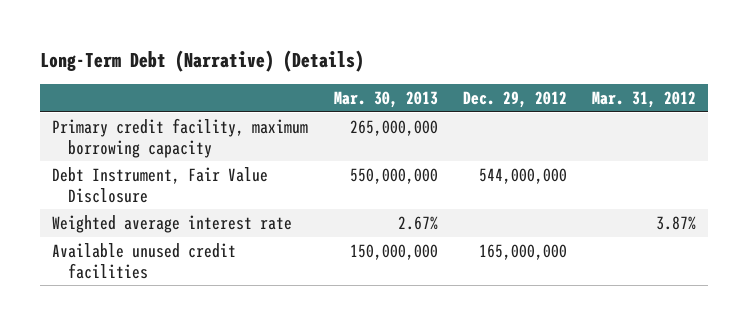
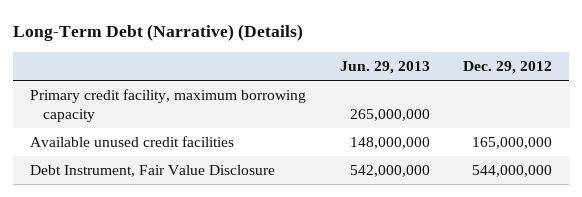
[333,90,438,108] Mar. 30, 2013 -> none
[591,90,696,108] Mar. 31, 2012 -> none
none -> [339,61,430,75] Jun. 29, 2013
[52,214,293,233] Weighted average interest rate -> none
[52,166,269,203] Debt Instrument, Fair Value Disclosure -> [29,165,275,178] Debt Instrument, Fair Value Disclosure

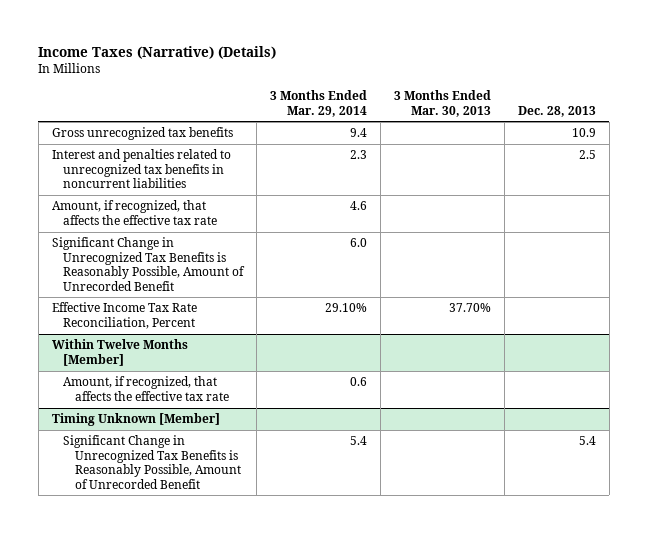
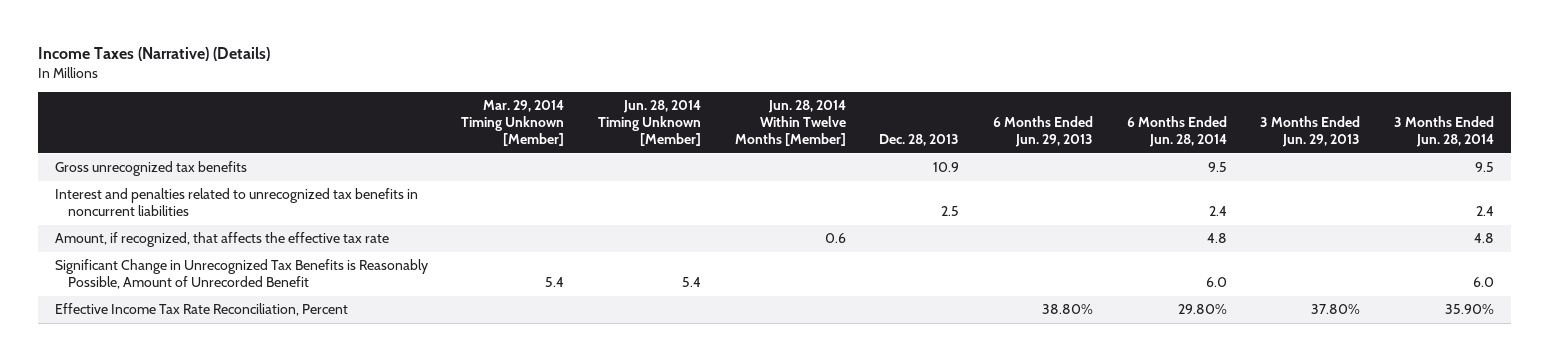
[270,90,368,117] 3 Months Ended Mar. 29, 2014 -> none
[393,90,491,117] 3 Months Ended Mar. 30, 2013 -> none
none -> [461,100,565,147] Mar. 29, 2014 Timing Unknown [Member]
none -> [598,100,702,147] Jun. 28, 2014 Timing Unknown [Member]
none -> [734,100,846,147] Jun. 28, 2014 Within Twelve Months [Member]
none -> [992,116,1093,148] 6 Months Ended Jun. 29, 2013
none -> [1126,116,1227,148] 6 Months Ended Jun. 28, 2014
none -> [1260,116,1361,148] 3 Months Ended Jun. 29, 2013
none -> [1393,116,1494,148] 3 Months Ended Jun. 28, 2014
[51,339,188,366] Within Twelve Months [Member] -> none
[63,376,229,401] Amount, if recognized, that affects the effective tax rate -> none
[51,413,220,427] Timing Unknown [Member] -> none
[63,435,241,489] Significant Change in Unrecognized Tax Benefits is Reasonably Possible, Amount of Unrecorded Benefit -> none

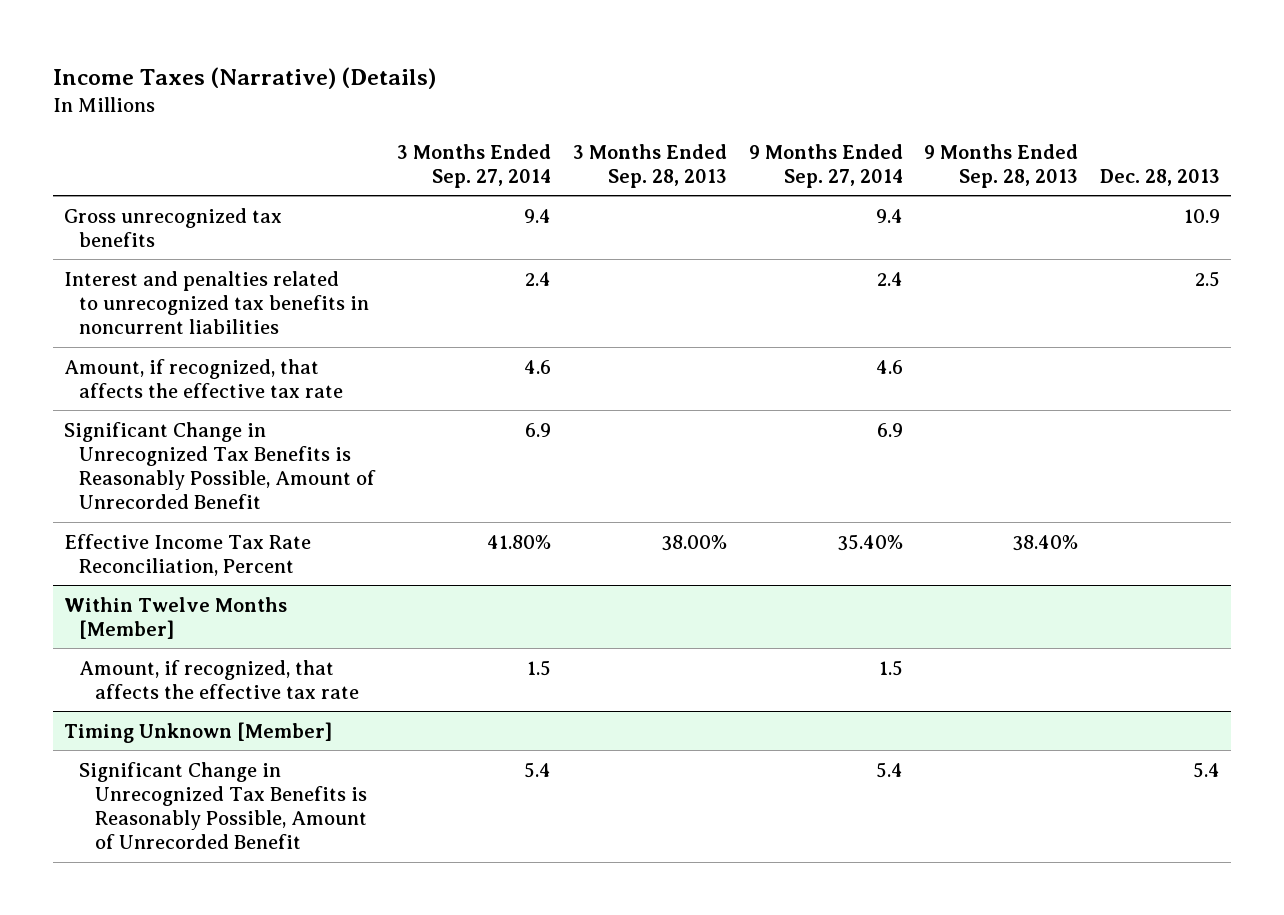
[461,100,565,147] Mar. 29, 2014 Timing Unknown [Member] -> none
[598,100,702,147] Jun. 28, 2014 Timing Unknown [Member] -> none
[734,100,846,147] Jun. 28, 2014 Within Twelve Months [Member] -> none
[992,116,1093,148] 6 Months Ended Jun. 29, 2013 -> none
[1126,116,1227,148] 6 Months Ended Jun. 28, 2014 -> none
[1260,116,1361,148] 3 Months Ended Jun. 29, 2013 -> none
[1393,116,1494,148] 3 Months Ended Jun. 28, 2014 -> none
none -> [397,143,552,188] 3 Months Ended Sep. 27, 2014
none -> [572,143,727,188] 3 Months Ended Sep. 28, 2013
none -> [748,143,903,188] 9 Months Ended Sep. 27, 2014
none -> [924,143,1079,188] 9 Months Ended Sep. 28, 2013
none -> [64,596,288,639] Within Twelve Months [Member]
none -> [79,659,359,699] Amount, if recognized, that affects the effective tax rate
none -> [64,721,333,743] Timing Unknown [Member]
none -> [79,761,367,850] Significant Change in Unrecognized Tax Benefits is Reasonably Possible, Amount of Unrecorded Benefit

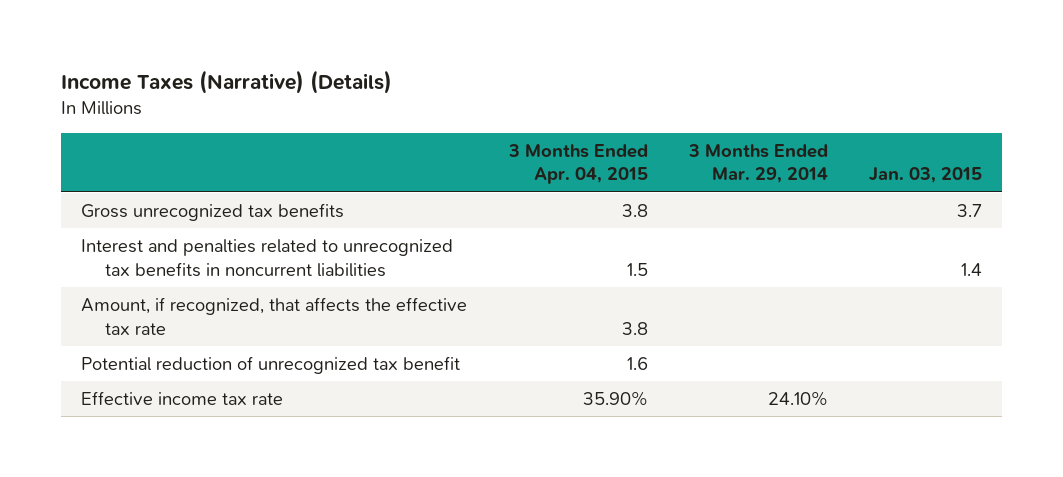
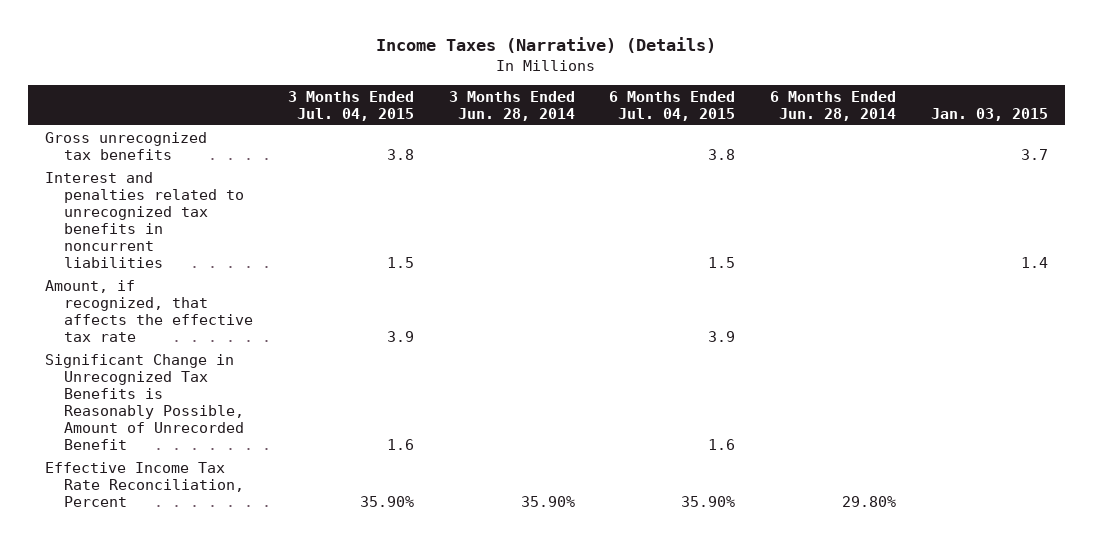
[507,143,648,185] 3 Months Ended Apr. 04, 2015 -> none
[687,143,828,184] 3 Months Ended Mar. 29, 2014 -> none
none -> [288,90,415,122] 3 Months Ended Jul. 04, 2015
none -> [448,90,575,122] 3 Months Ended Jun. 28, 2014
none -> [609,90,736,122] 6 Months Ended Jul. 04, 2015
none -> [770,90,897,122] 6 Months Ended Jun. 28, 2014
[81,355,461,374] Potential reduction of unrecognized tax benefit -> [45,353,245,450] Significant Change in Unrecognized Tax Benefits is Reasonably Possible, Amount of Unrecorded Benefit
[81,390,284,405] Effective income tax rate -> [45,461,245,507] Effective Income Tax Rate Reconciliation, Percent

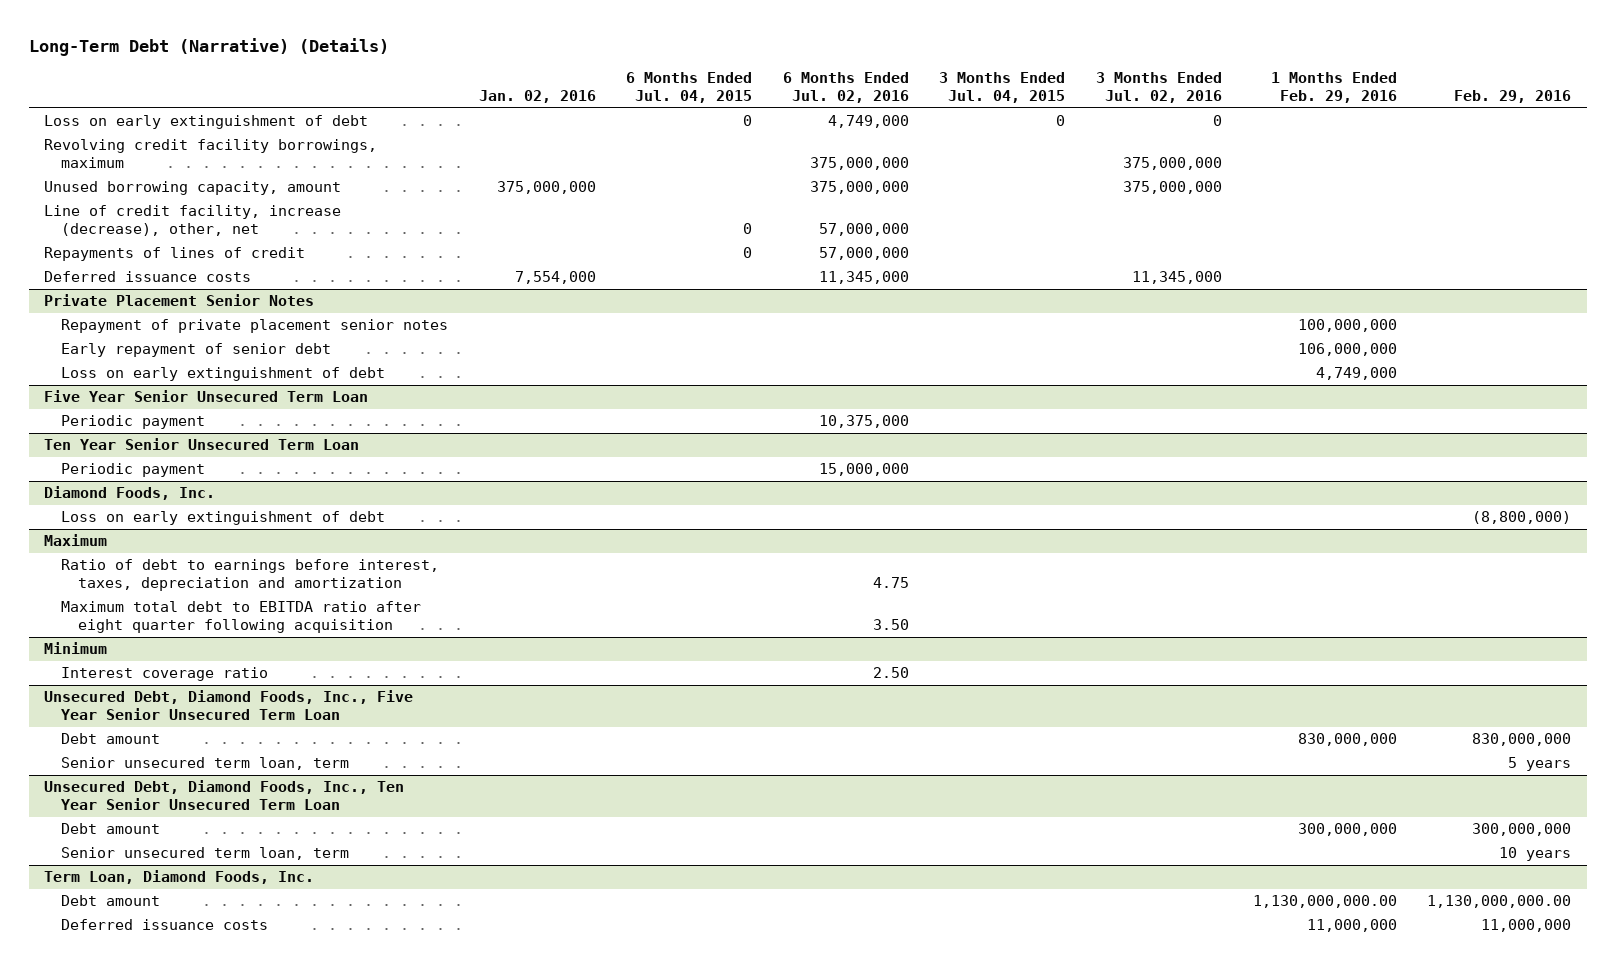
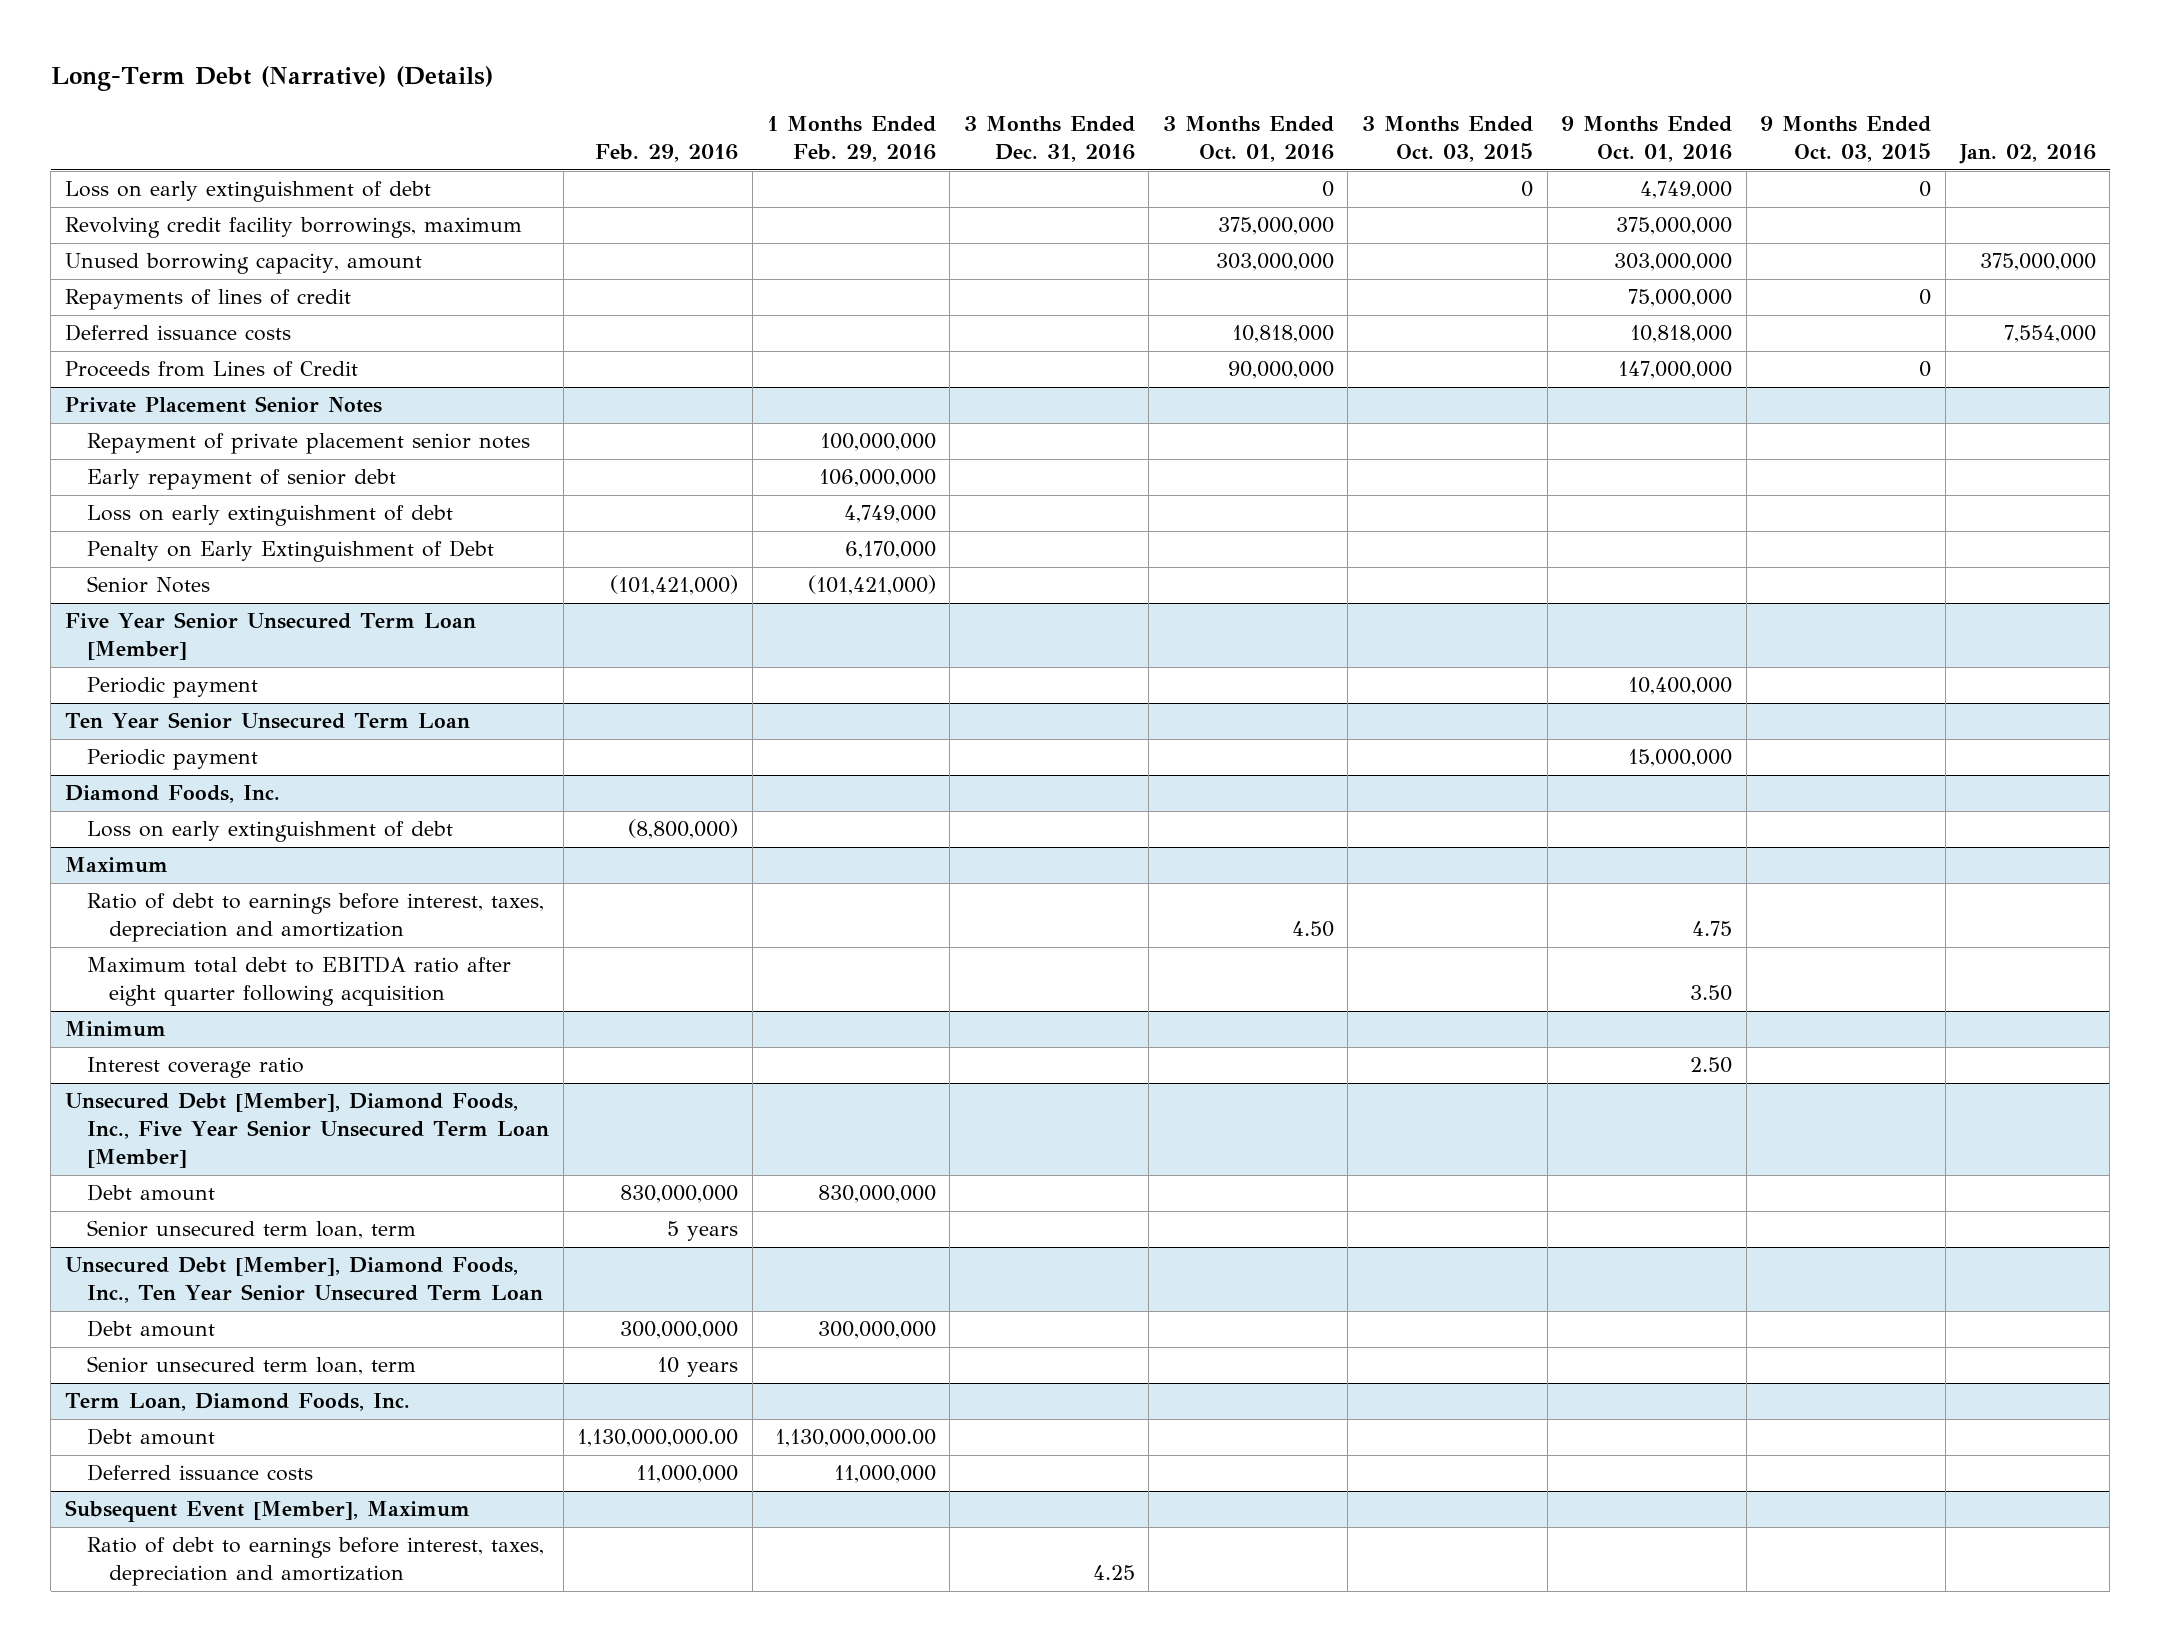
[626,72,753,104] 6 Months Ended Jul. 04, 2015 -> none
[782,72,909,104] 6 Months Ended Jul. 02, 2016 -> none
[939,72,1066,104] 3 Months Ended Jul. 04, 2015 -> none
[1096,72,1223,104] 3 Months Ended Jul. 02, 2016 -> none
none -> [963,116,1135,163] 3 Months Ended Dec. 31, 2016
none -> [1162,116,1334,163] 3 Months Ended Oct. 01, 2016
none -> [1362,116,1534,163] 3 Months Ended Oct. 03, 2015
none -> [1561,116,1733,163] 9 Months Ended Oct. 01, 2016
none -> [1760,116,1932,163] 9 Months Ended Oct. 03, 2015
[44,205,342,237] Line of credit facility, increase (decrease), other, net -> none
none -> [64,361,358,378] Proceeds from Lines of Credit
none -> [87,540,495,563] Penalty on Early Extinguishment of Debt
none -> [87,576,211,594] Senior Notes
[44,390,369,403] Five Year Senior Unsecured Term Loan -> [64,612,476,661] Five Year Senior Unsecured Term Loan [Member]
[44,690,414,721] Unsecured Debt, Diamond Foods, Inc., Five Year Senior Unsecured Term Loan -> [64,1093,550,1168] Unsecured Debt [Member], Diamond Foods, Inc., Five Year Senior Unsecured Term Loan [Member]
[44,780,405,811] Unsecured Debt, Diamond Foods, Inc., Ten Year Senior Unsecured Term Loan -> [64,1257,544,1304] Unsecured Debt [Member], Diamond Foods, Inc., Ten Year Senior Unsecured Term Loan
none -> [64,1500,470,1523] Subsequent Event [Member], Maximum
none -> [87,1537,545,1587] Ratio of debt to earnings before interest, taxes, depreciation and amortization

